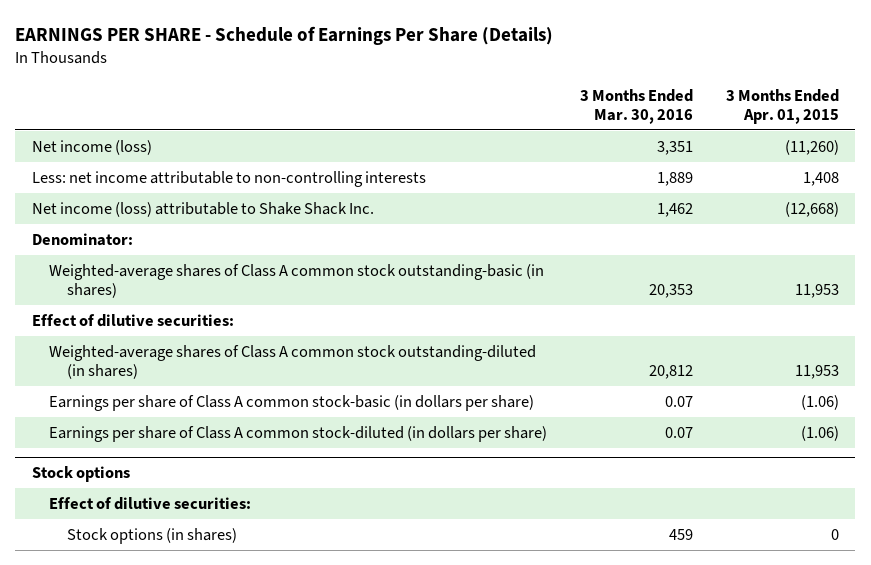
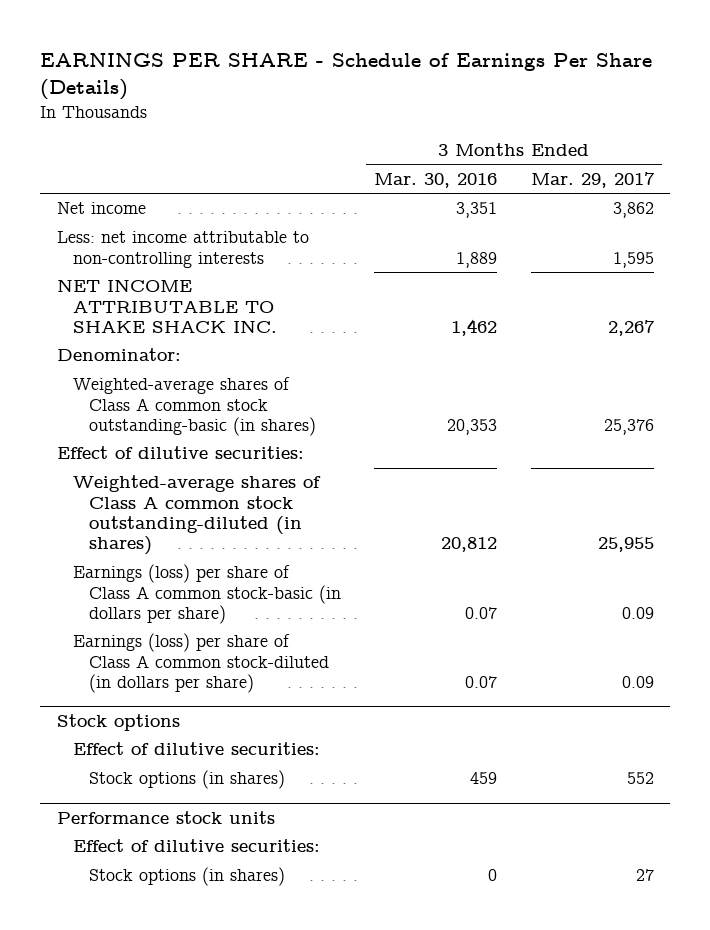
[725,88,839,124] 3 Months Ended Apr. 01, 2015 -> none
none -> [530,171,655,188] Mar. 29, 2017
[31,139,152,155] Net income (loss) -> [56,202,146,215] Net income
[31,201,374,217] Net income (loss) attributable to Shake Shack Inc. -> [56,279,277,334] NET INCOME ATTRIBUTABLE TO SHAKE SHACK INC.
[49,394,535,411] Earnings per share of Class A common stock-basic (in dollars per share) -> [72,564,342,625] Earnings (loss) per share of Class A common stock-basic (in dollars per share)
[49,425,548,442] Earnings per share of Class A common stock-diluted (in dollars per share) -> [72,633,330,694] Earnings (loss) per share of Class A common stock-diluted (in dollars per share)
none -> [56,810,275,824] Performance stock units
none -> [72,839,320,853] Effect of dilutive securities:
none -> [89,867,286,887] Stock options (in shares)

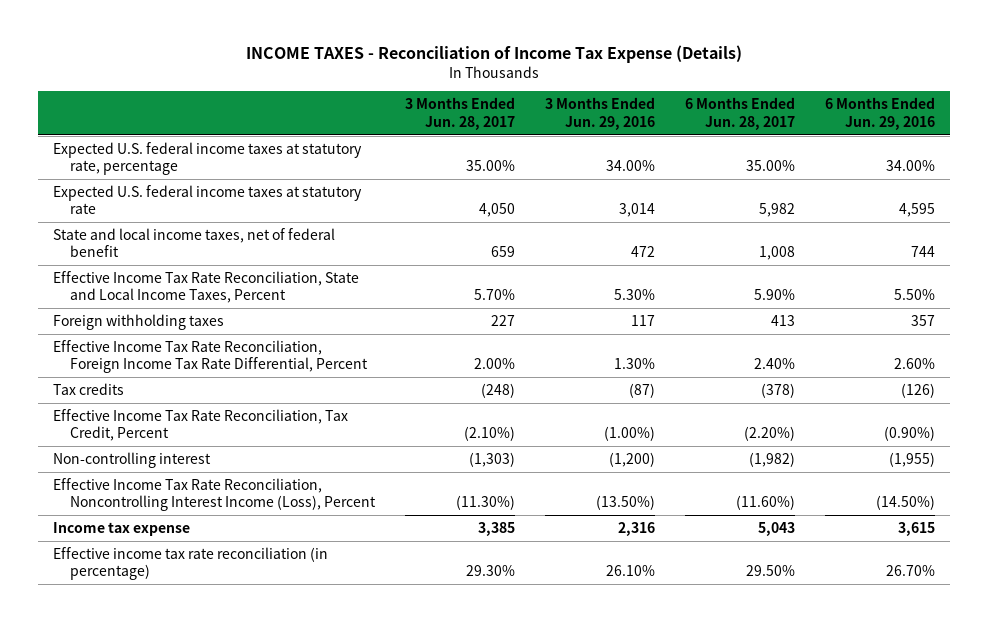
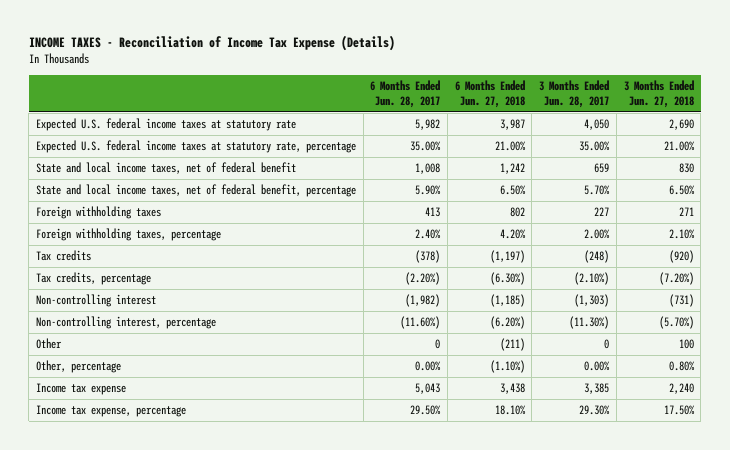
[544,97,655,130] 3 Months Ended Jun. 29, 2016 -> none
[824,97,935,130] 6 Months Ended Jun. 29, 2016 -> none
none -> [454,80,525,109] 6 Months Ended Jun. 27, 2018
none -> [623,80,694,109] 3 Months Ended Jun. 27, 2018
[52,141,362,176] Expected U.S. federal income taxes at statutory rate, percentage -> [35,140,356,154] Expected U.S. federal income taxes at statutory rate, percentage
[52,270,359,304] Effective Income Tax Rate Reconciliation, State and Local Income Taxes, Percent -> [35,184,356,198] State and local income taxes, net of federal benefit, percentage
[52,339,369,374] Effective Income Tax Rate Reconciliation, Foreign Income Tax Rate Differential, Percent -> [35,228,221,242] Foreign withholding taxes, percentage
[52,408,348,442] Effective Income Tax Rate Reconciliation, Tax Credit, Percent -> [35,272,151,286] Tax credits, percentage
[52,477,377,512] Effective Income Tax Rate Reconciliation, Noncontrolling Interest Income (Loss), Percent -> [35,316,216,330] Non-controlling interest, percentage
none -> [35,338,62,350] Other
none -> [35,360,121,374] Other, percentage
[52,546,328,581] Effective income tax rate reconciliation (in percentage) -> [35,405,186,418] Income tax expense, percentage

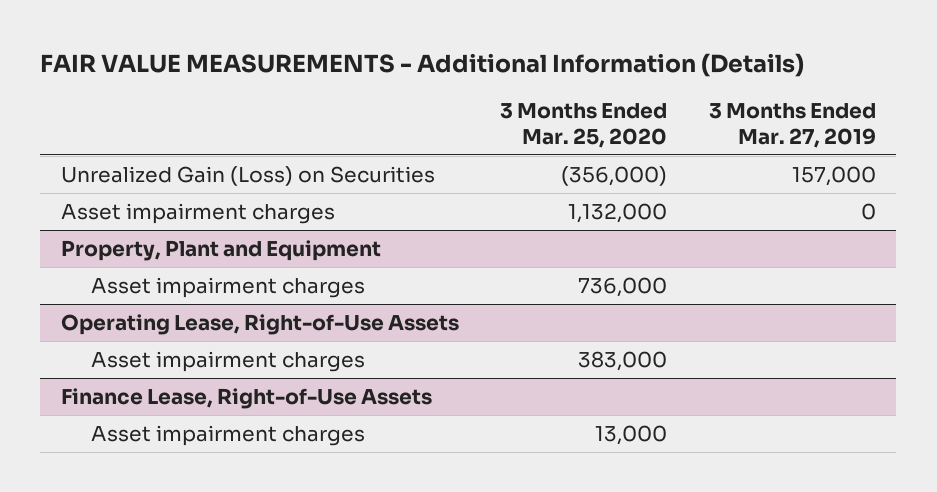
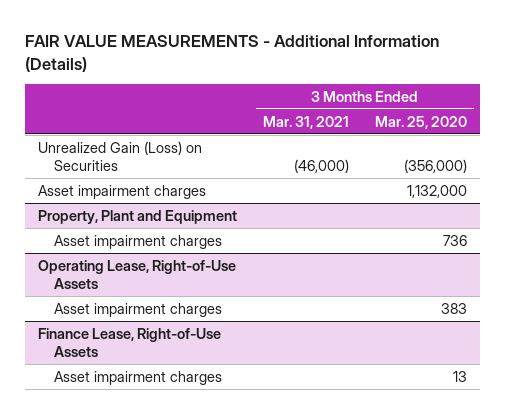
[708,103,876,148] 3 Months Ended Mar. 27, 2019 -> none
none -> [263,115,350,129] Mar. 31, 2021
[578,276,668,297] 736,000 -> [443,234,468,246] 736
[578,350,668,371] 383,000 -> [441,302,468,314] 383
[595,424,668,445] 13,000 -> [453,370,468,382] 13

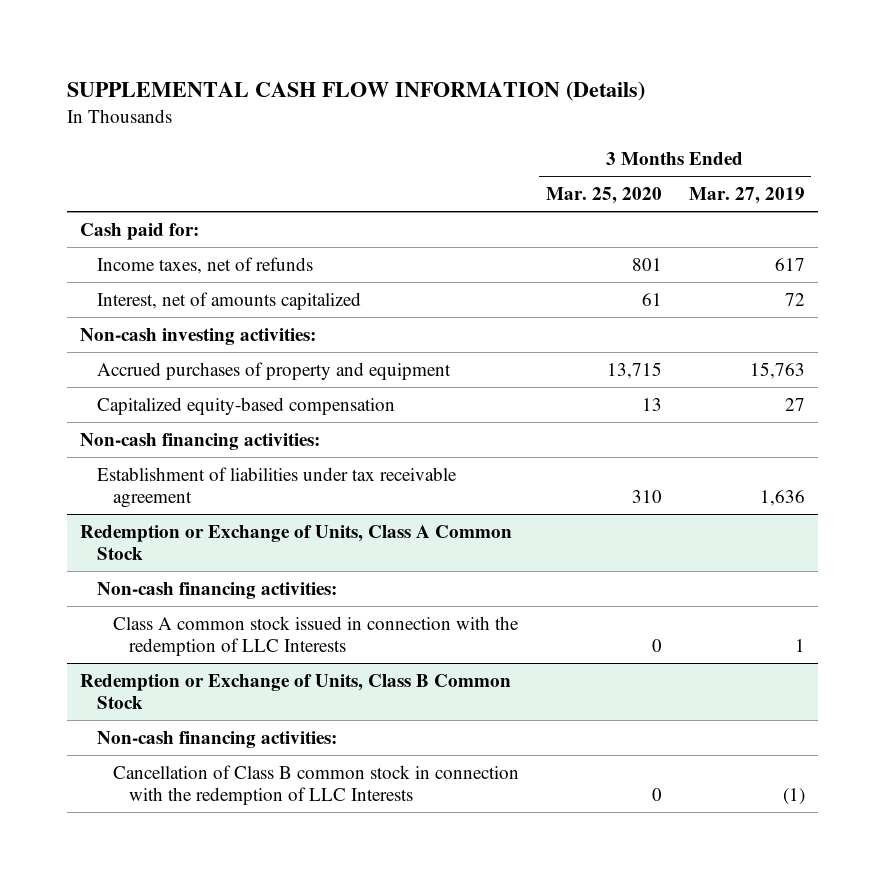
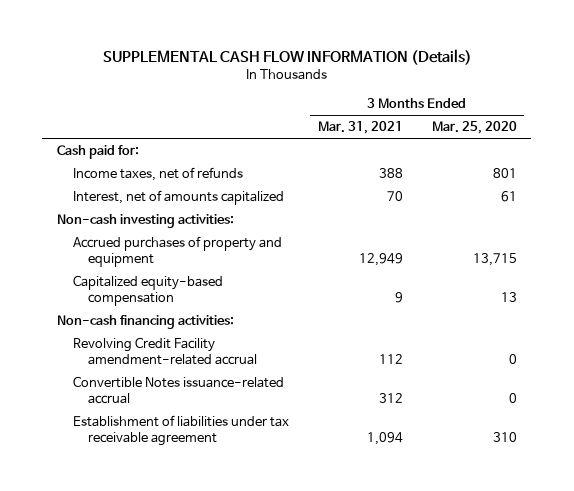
[688,187,805,205] Mar. 27, 2019 -> none
none -> [317,121,403,135] Mar. 31, 2021
none -> [72,337,258,366] Revolving Credit Facility amendment-related accrual
none -> [72,376,284,405] Convertible Notes issuance-related accrual
[80,524,513,560] Redemption or Exchange of Units, Class A Common Stock -> none
[96,581,337,599] Non-cash financing activities: -> none
[112,615,519,656] Class A common stock issued in connection with the redemption of LLC Interests -> none
[80,673,512,709] Redemption or Exchange of Units, Class B Common Stock -> none
[96,730,337,748] Non-cash financing activities: -> none
[112,764,519,805] Cancellation of Class B common stock in connection with the redemption of LLC Interests -> none

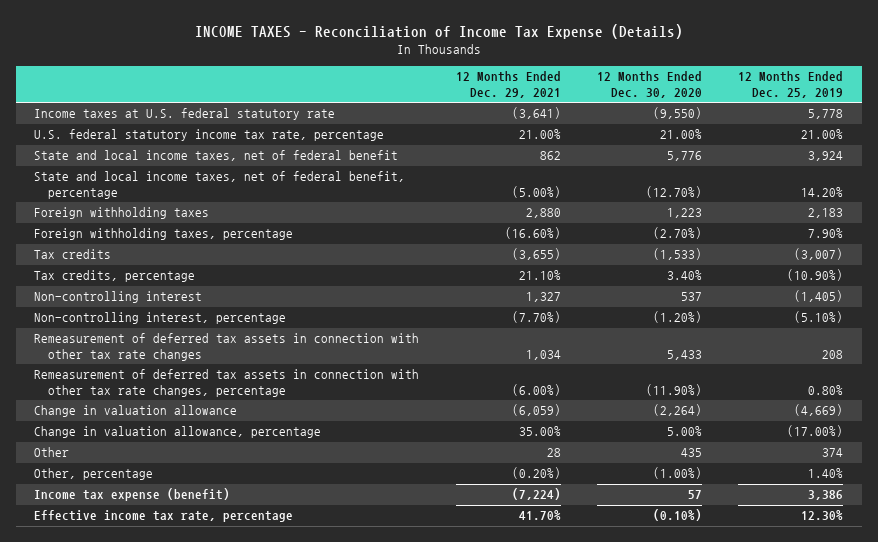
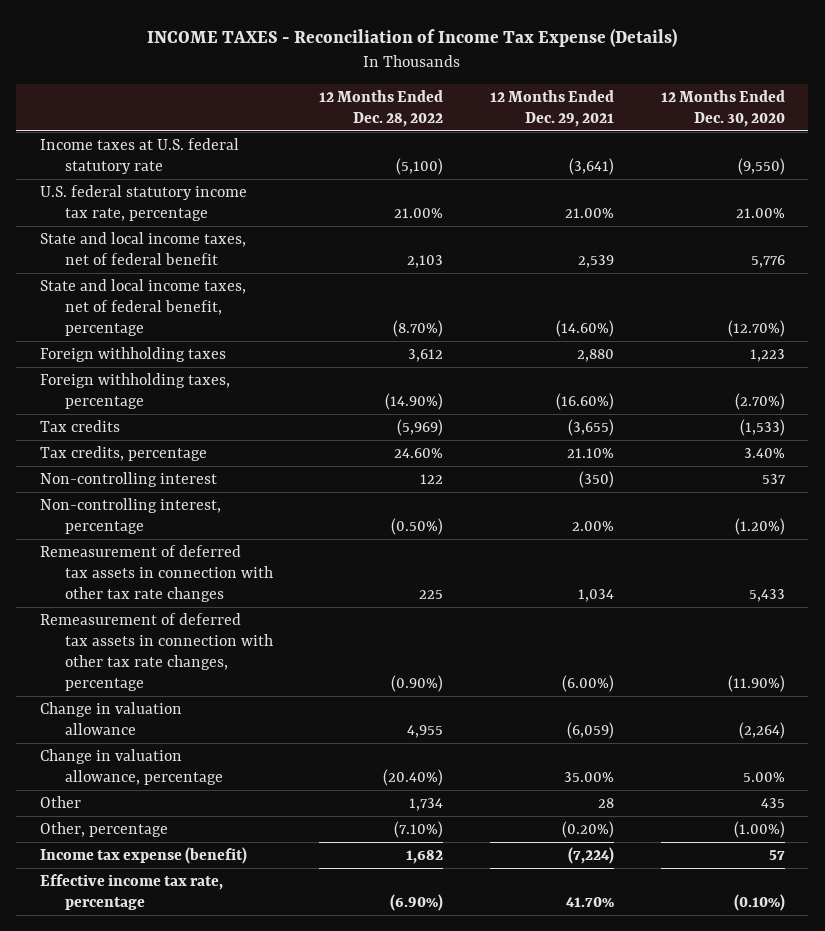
[738,71,844,99] 12 Months Ended Dec. 25, 2019 -> none
none -> [319,90,444,128] 12 Months Ended Dec. 28, 2022
[539,151,561,161] 862 -> [578,254,615,268] 2,539
[511,186,561,199] (5.00%) -> [556,319,615,337] (14.60%)
[525,292,561,303] 1,327 -> [579,470,615,488] (350)
[511,311,561,324] (7.70%) -> [572,520,615,531] 2.00%

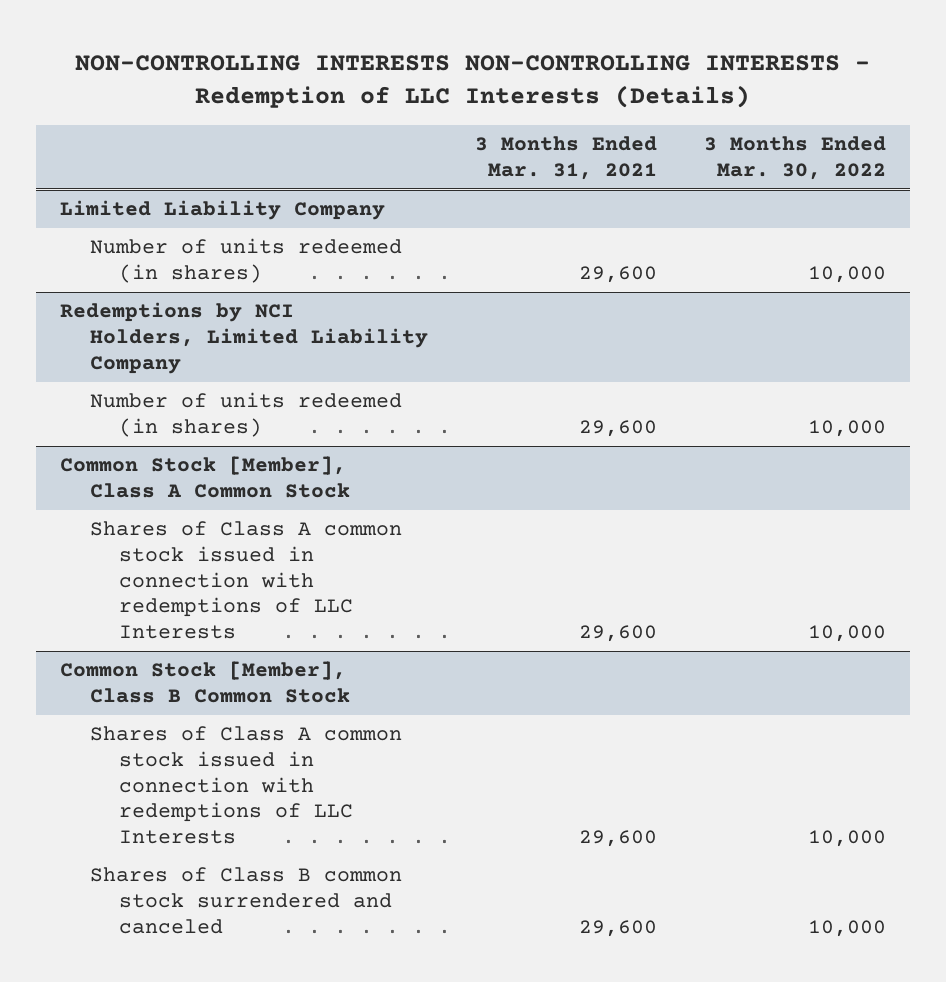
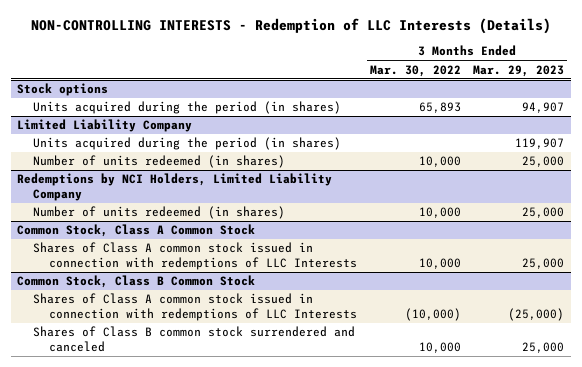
[75,54,871,109] NON-CONTROLLING INTERESTS NON-CONTROLLING INTERESTS - Redemption of LLC Interests (Details) -> [30,17,551,34] NON-CONTROLLING INTERESTS - Redemption of LLC Interests (Details)
[474,136,657,180] 3 Months Ended Mar. 31, 2021 -> none
none -> [473,64,565,77] Mar. 29, 2023
none -> [17,83,109,97] Stock options
none -> [33,101,342,115] Units acquired during the period (in shares)
none -> [33,137,342,151] Units acquired during the period (in shares)
[89,521,402,639] Shares of Class A common stock issued in connection with redemptions of LLC Interests -> none
[59,661,350,704] Common Stock [Member], Class B Common Stock -> none
[59,456,350,499] Common Stock [Member], Class A Common Stock -> [17,224,256,238] Common Stock, Class A Common Stock
none -> [17,275,256,289] Common Stock, Class B Common Stock
none -> [33,293,358,322] Shares of Class A common stock issued in connection with redemptions of LLC Interests

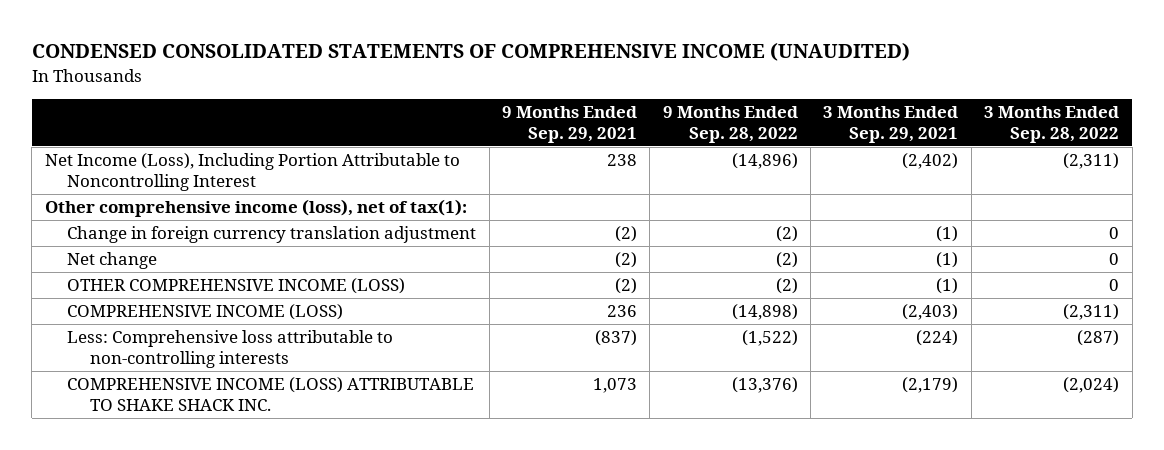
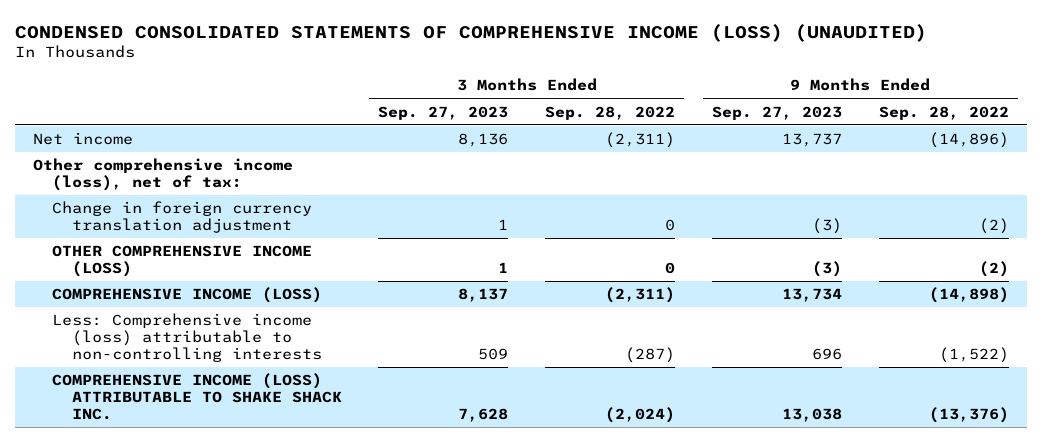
[31,42,910,62] CONDENSED CONSOLIDATED STATEMENTS OF COMPREHENSIVE INCOME (UNAUDITED) -> [14,23,927,42] CONDENSED CONSOLIDATED STATEMENTS OF COMPREHENSIVE INCOME (LOSS) (UNAUDITED)
[502,105,638,143] 9 Months Ended Sep. 29, 2021 -> none
[823,105,959,143] 3 Months Ended Sep. 29, 2021 -> none
none -> [378,105,509,120] Sep. 27, 2023
none -> [711,105,842,120] Sep. 27, 2023
[44,153,460,192] Net Income (Loss), Including Portion Attributable to Noncontrolling Interest -> [33,132,134,146] Net income
[44,199,467,218] Other comprehensive income (loss), net of tax(1): -> [33,158,294,192] Other comprehensive income (loss), net of tax:
[67,252,158,270] Net change -> none
[67,330,394,369] Less: Comprehensive loss attributable to non-controlling interests -> [52,313,322,363] Less: Comprehensive income (loss) attributable to non-controlling interests

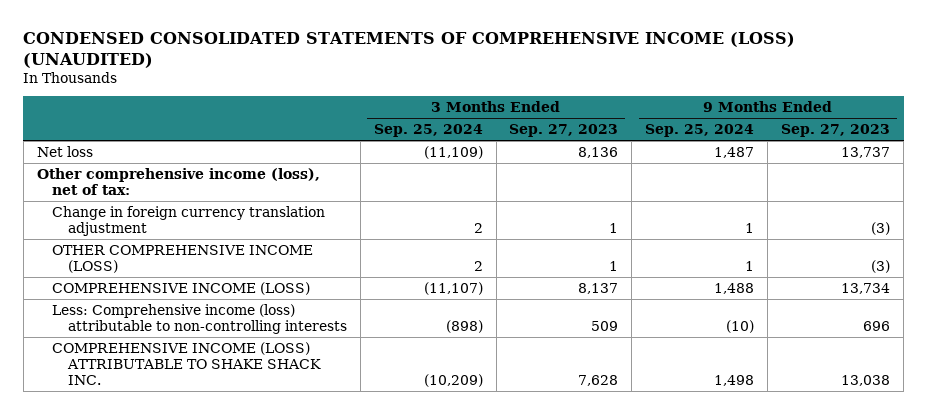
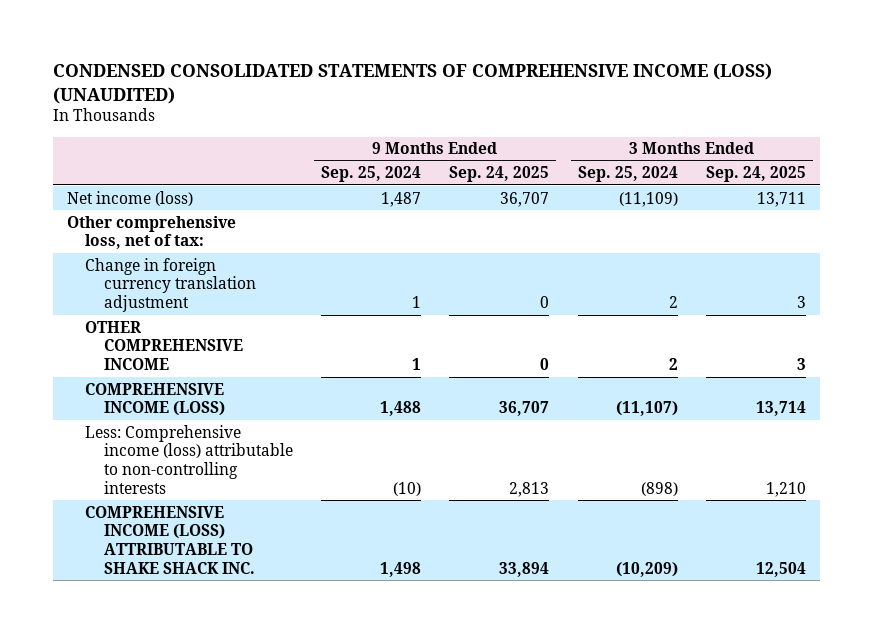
[509,124,619,138] Sep. 27, 2023 -> none
[781,124,891,138] Sep. 27, 2023 -> none
none -> [449,166,550,183] Sep. 24, 2025
none -> [706,166,807,183] Sep. 24, 2025
[36,145,93,157] Net loss -> [67,190,194,206] Net income (loss)
[36,167,320,195] Other comprehensive income (loss), net of tax: -> [67,215,237,250] Other comprehensive loss, net of tax:
[52,244,314,273] OTHER COMPREHENSIVE INCOME (LOSS) -> [85,320,243,371] OTHER COMPREHENSIVE INCOME

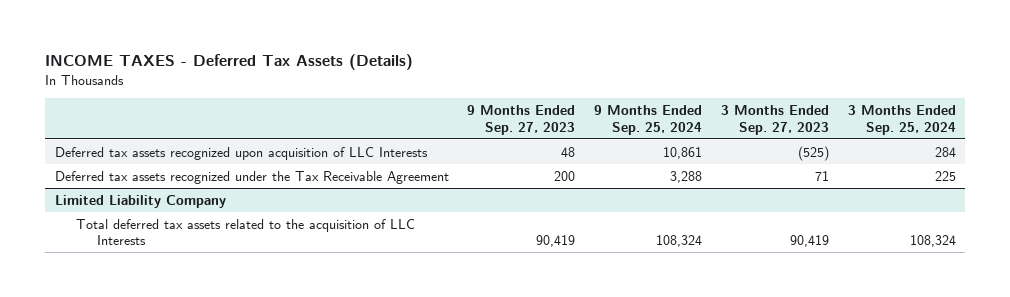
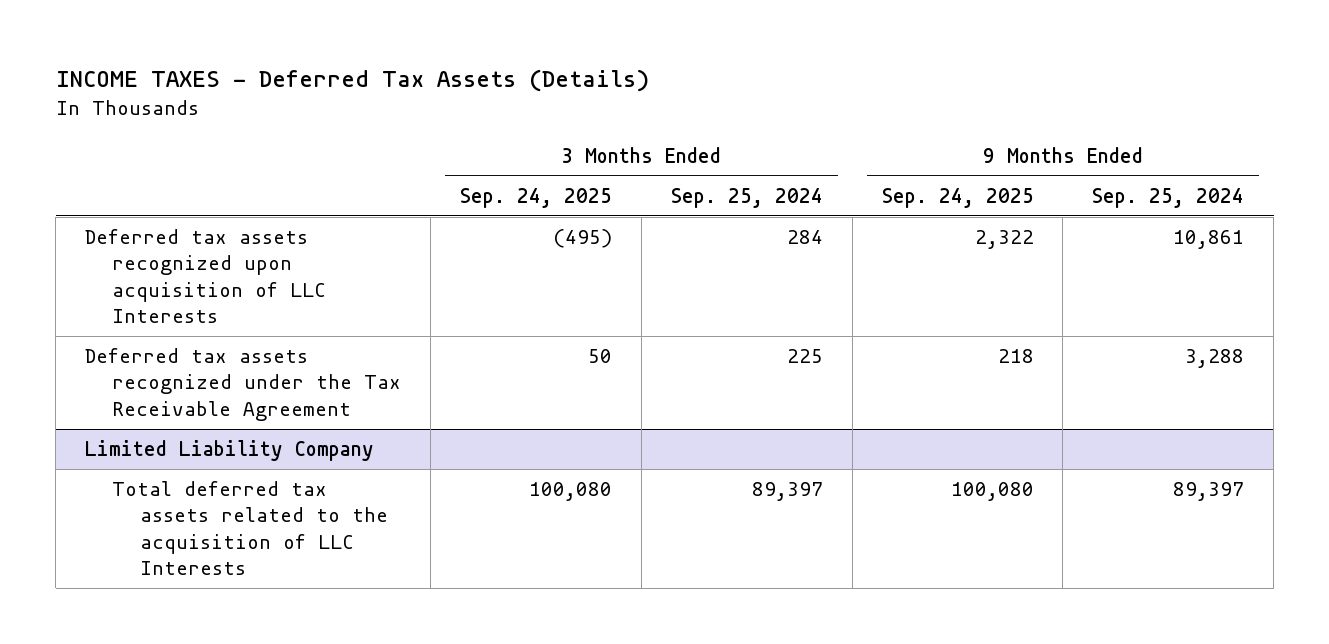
[467,104,576,135] 9 Months Ended Sep. 27, 2023 -> none
[720,104,829,135] 3 Months Ended Sep. 27, 2023 -> none
none -> [460,187,613,208] Sep. 24, 2025
none -> [881,187,1034,208] Sep. 24, 2025
[656,235,703,248] 108,324 -> [1173,482,1245,502] 89,397
[909,235,956,248] 108,324 -> [751,482,823,502] 89,397

